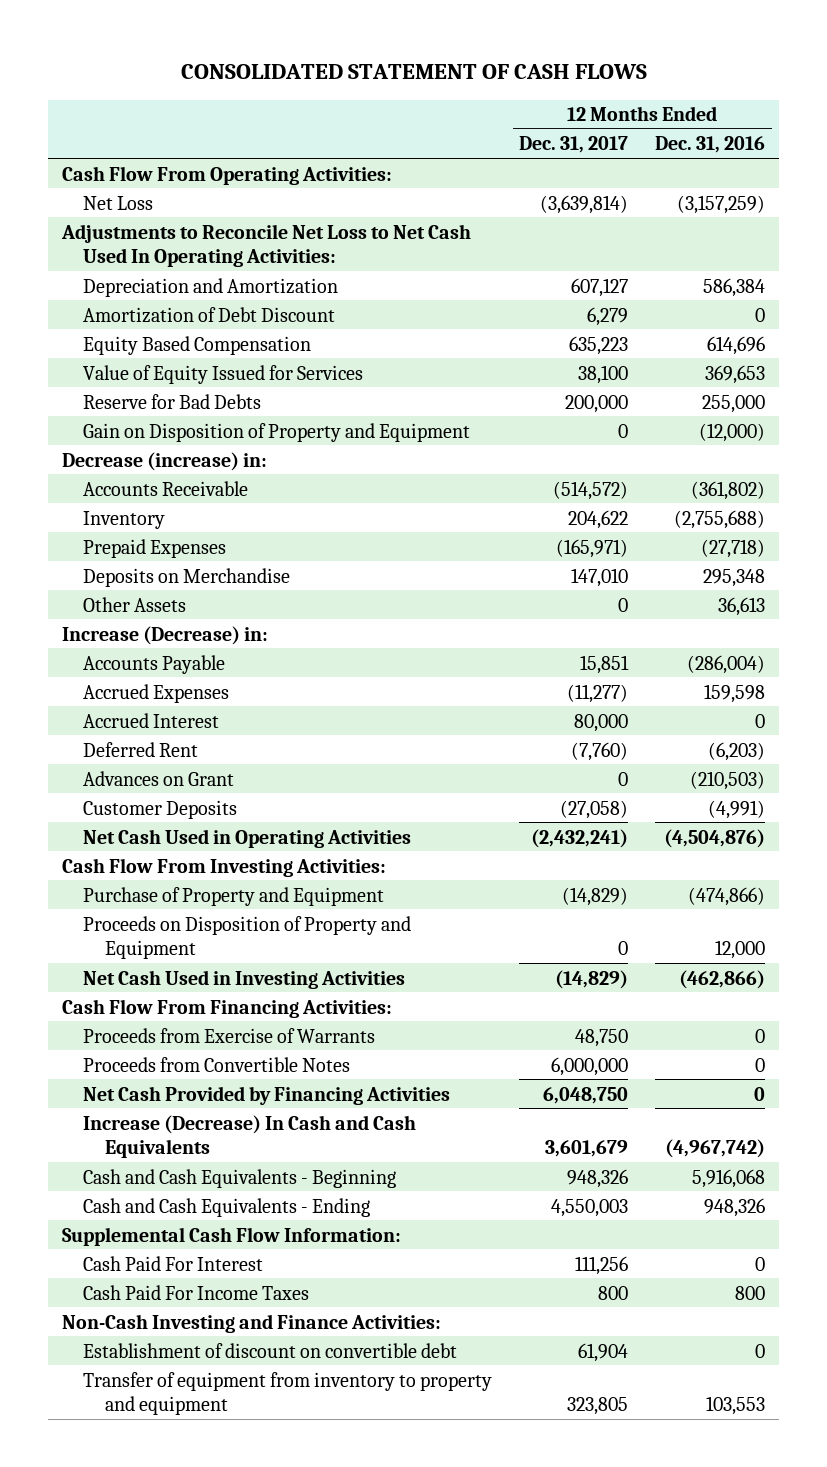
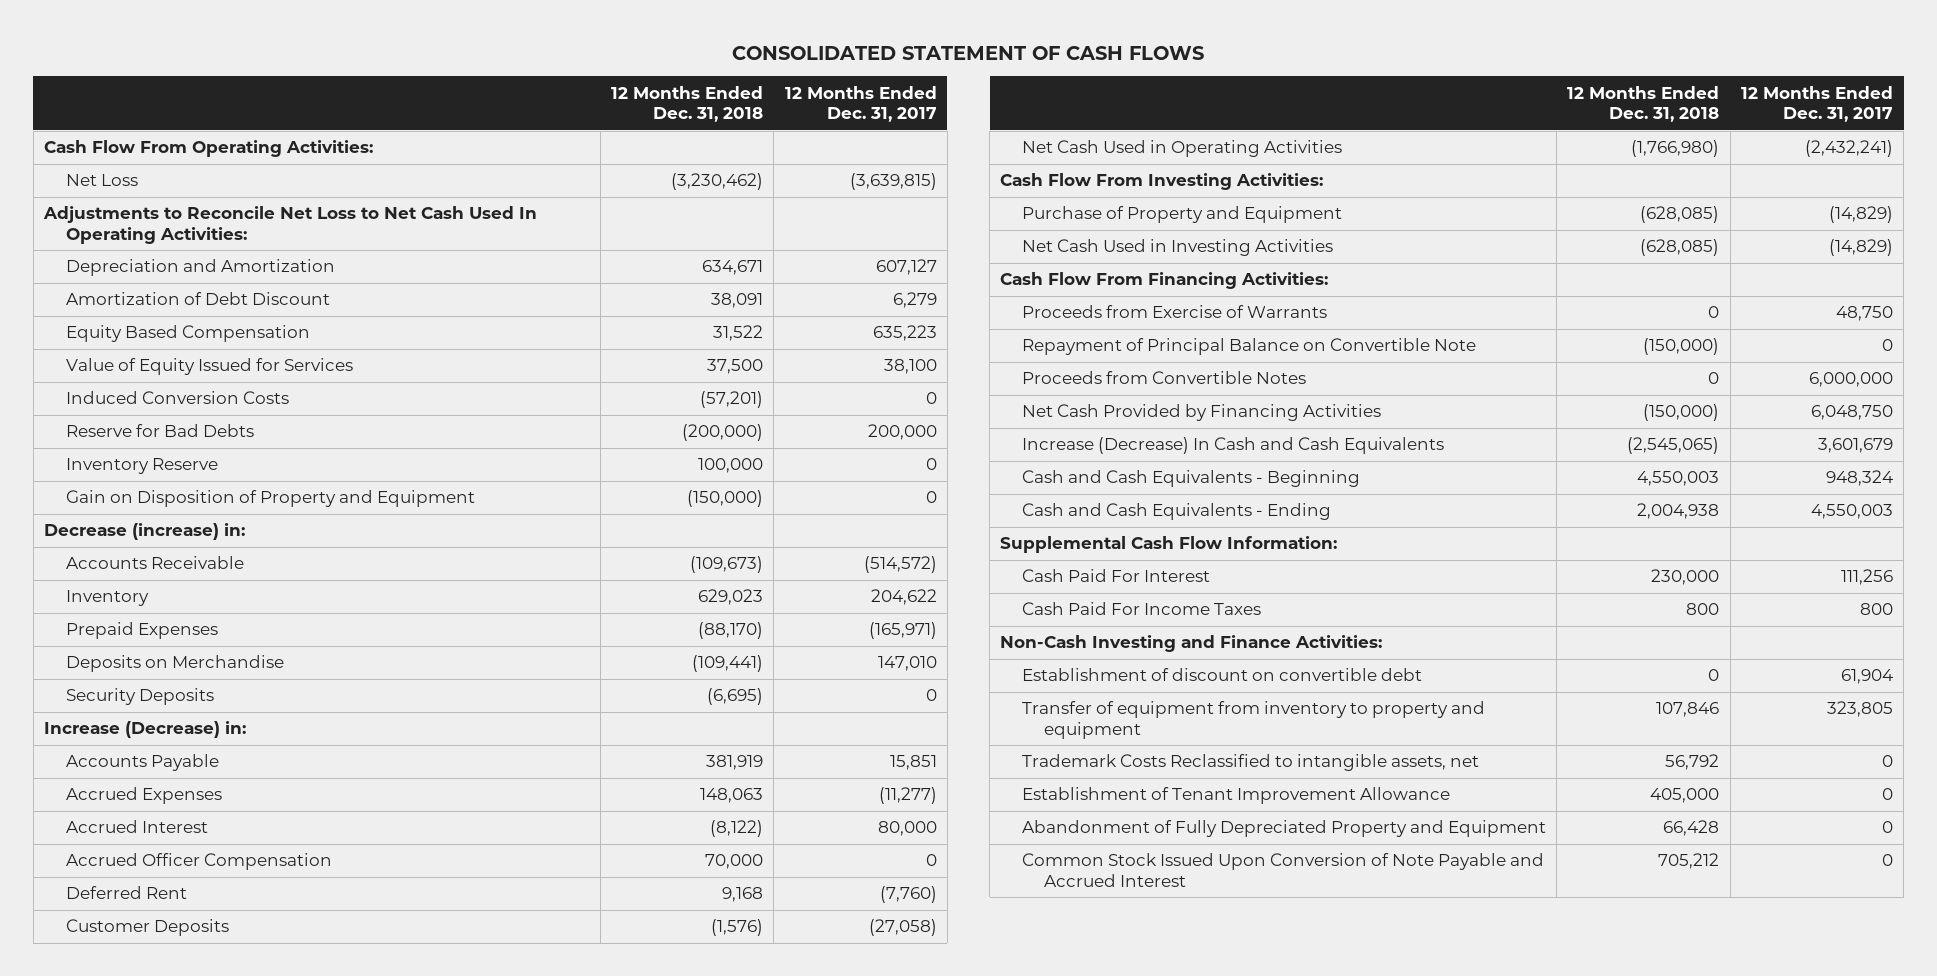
[655,136,766,154] Dec. 31, 2016 -> none
none -> [611,85,764,123] 12 Months Ended Dec. 31, 2018
[540,194,629,214] (3,639,814) -> [849,173,937,191] (3,639,815)
none -> [65,391,289,405] Induced Conversion Costs
none -> [65,458,218,475] Inventory Reserve
[83,596,187,612] Other Assets -> [65,688,214,706] Security Deposits
none -> [65,853,332,871] Accrued Officer Compensation
[83,770,235,786] Advances on Grant -> none
[83,915,412,960] Proceeds on Disposition of Property and Equipment -> none
none -> [1021,338,1476,356] Repayment of Principal Balance on Convertible Note
[567,1168,629,1188] 948,326 -> [1825,470,1893,487] 948,324
none -> [1021,754,1479,772] Trademark Costs Reclassified to intangible assets, net
none -> [1021,787,1450,805] Establishment of Tenant Improvement Allowance
none -> [1021,820,1546,838] Abandonment of Fully Depreciated Property and Equipment
none -> [1021,853,1544,887] Common Stock Issued Upon Conversion of Note Payable and Accrued Interest

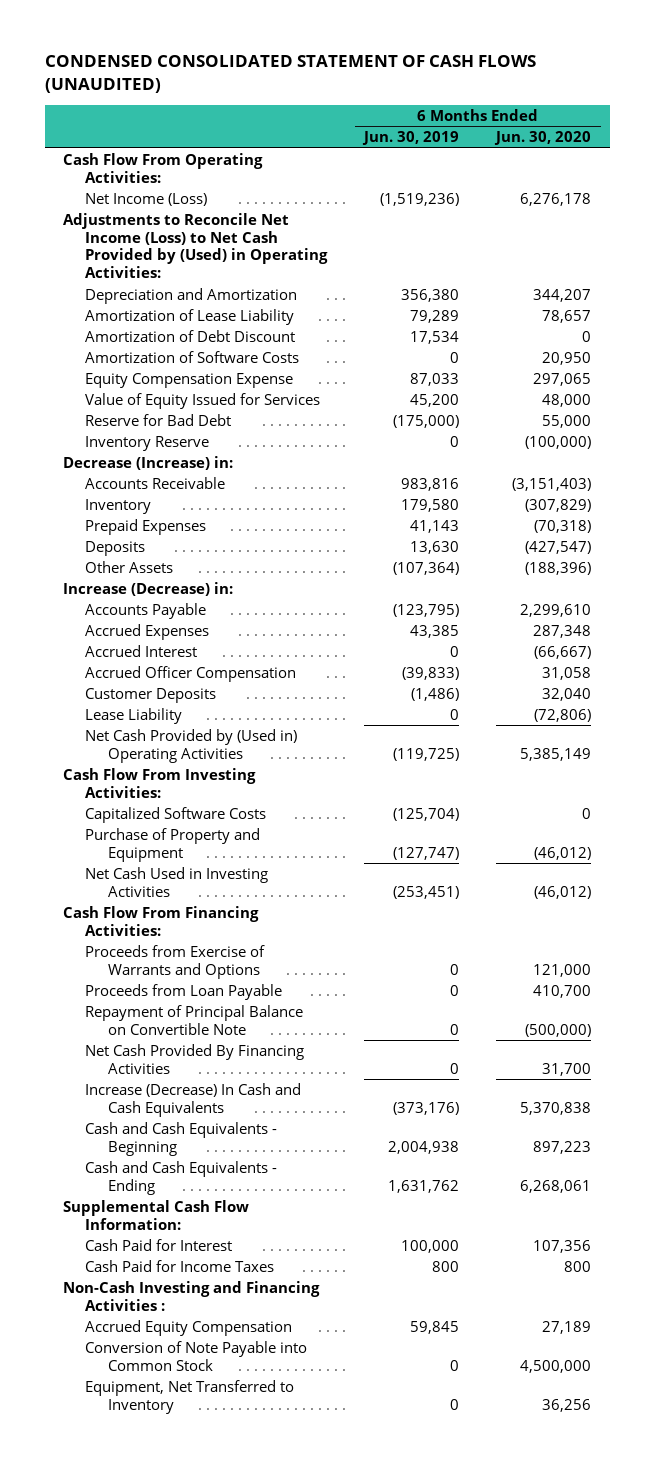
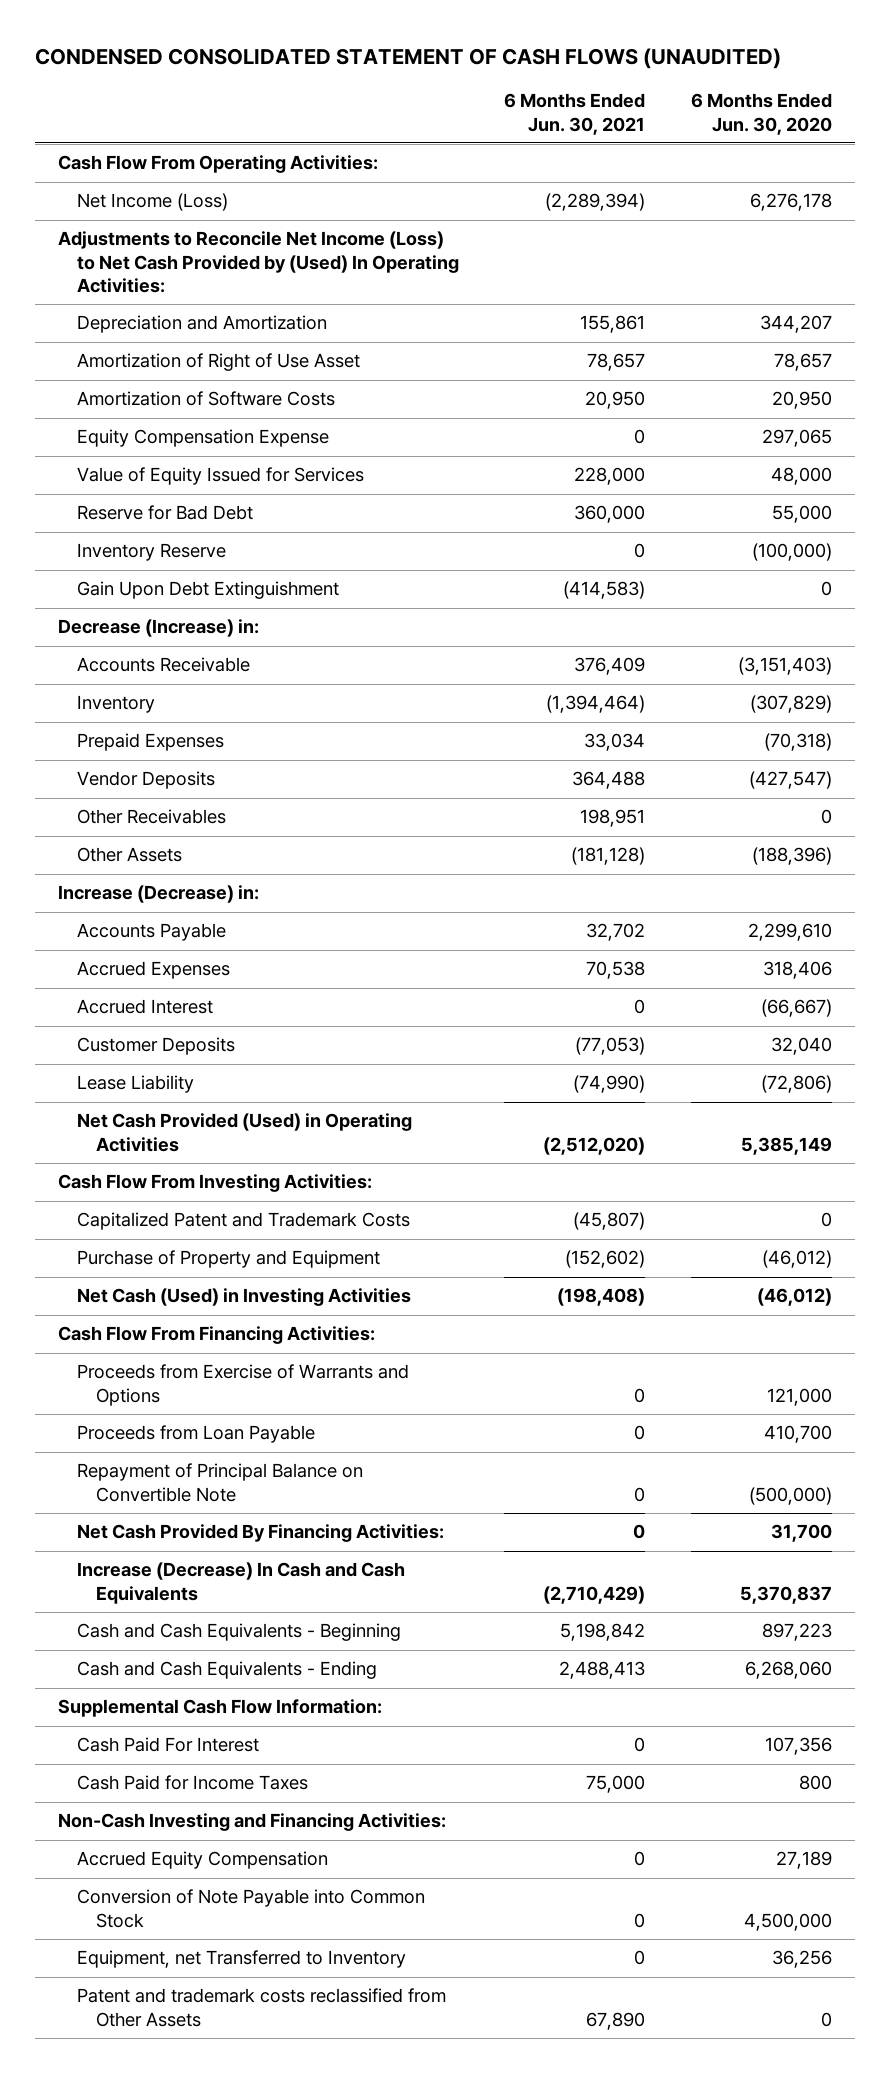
[362,131,460,146] Jun. 30, 2019 -> none
none -> [504,93,646,135] 6 Months Ended Jun. 30, 2021
[63,212,329,279] Adjustments to Reconcile Net Income (Loss) to Net Cash Provided by (Used) in Operating Activities: -> [57,231,459,294] Adjustments to Reconcile Net Income (Loss) to Net Cash Provided by (Used) In Operating Activities:
[85,329,296,342] Amortization of Debt Discount -> none
[85,308,295,325] Amortization of Lease Liability -> [76,353,360,372] Amortization of Right of Use Asset
none -> [76,581,339,600] Gain Upon Debt Extinguishment
[85,540,146,556] Deposits -> [76,771,215,790] Vendor Deposits
none -> [76,809,226,825] Other Receivables
[533,624,592,638] 287,348 -> [762,961,832,980] 318,406
[85,665,297,682] Accrued Officer Compensation -> none
[85,728,298,763] Net Cash Provided by (Used in) Operating Activities -> [76,1113,412,1152] Net Cash Provided (Used) in Operating Activities
[85,806,267,823] Capitalized Software Costs -> none
none -> [76,1212,410,1231] Capitalized Patent and Trademark Costs
[85,866,269,897] Net Cash Used in Investing Activities -> [76,1288,411,1307] Net Cash (Used) in Investing Activities
[85,1043,305,1074] Net Cash Provided By Financing Activities -> [76,1524,444,1543] Net Cash Provided By Financing Activities:
[520,1101,592,1115] 5,370,838 -> [739,1585,832,1604] 5,370,837
[520,1179,592,1193] 6,268,061 -> [744,1661,832,1680] 6,268,060
[85,1238,233,1251] Cash Paid for Interest -> [76,1737,259,1753] Cash Paid For Interest
[63,1280,321,1311] Non-Cash Investing and Financing Activities : -> [57,1813,446,1832] Non-Cash Investing and Financing Activities:
[85,1379,295,1414] Equipment, Net Transferred to Inventory -> [76,1950,406,1969] Equipment, net Transferred to Inventory
none -> [76,1988,446,2027] Patent and trademark costs reclassified from Other Assets

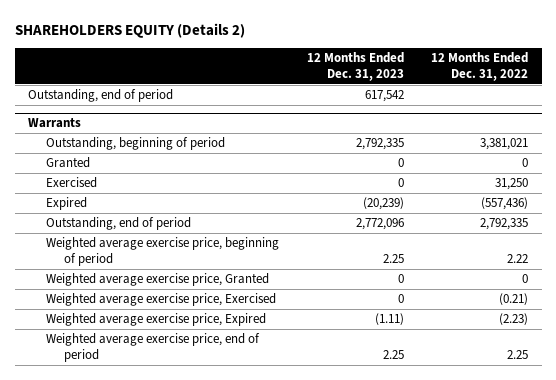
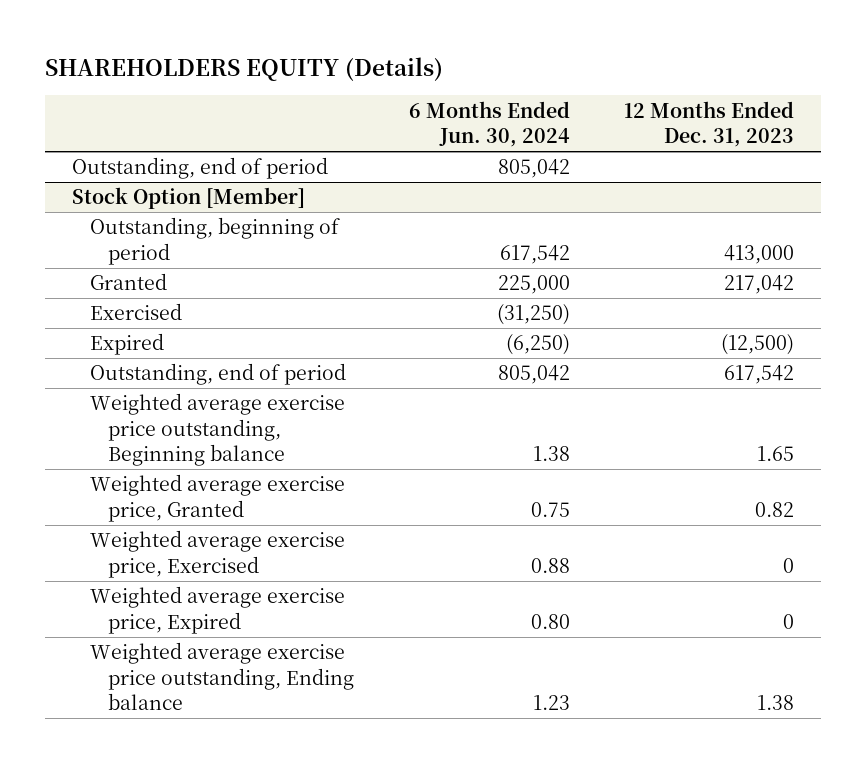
[14,22,245,38] SHAREHOLDERS EQUITY (Details 2) -> [45,56,444,81] SHAREHOLDERS EQUITY (Details)
[431,51,529,82] 12 Months Ended Dec. 31, 2022 -> none
none -> [408,100,570,148] 6 Months Ended Jun. 30, 2024
none -> [72,157,329,180] Outstanding, end of period
none -> [72,187,306,210] Stock Option [Member]
none -> [90,217,341,265] Outstanding, beginning of period
none -> [90,273,168,291] Granted
none -> [90,303,183,321] Exercised
none -> [90,333,165,356] Expired
[28,118,82,129] Warrants -> none
[46,137,226,151] Outstanding, beginning of period -> none
[46,157,91,169] Granted -> none
[46,177,98,189] Exercised -> none
[46,197,88,211] Expired -> none
[46,217,192,231] Outstanding, end of period -> none
[46,237,280,267] Weighted average exercise price, beginning of period -> [90,393,346,466] Weighted average exercise price outstanding, Beginning balance
[382,254,404,264] 2.25 -> [757,445,795,461] 1.65
[397,274,404,284] 0 -> [755,501,795,517] 0.82
[374,313,404,326] (1.11) -> [783,613,795,629] 0
[46,333,261,363] Weighted average exercise price, end of period -> [90,642,355,710] Weighted average exercise price outstanding, Ending balance
[382,350,404,360] 2.25 -> [757,694,795,710] 1.38

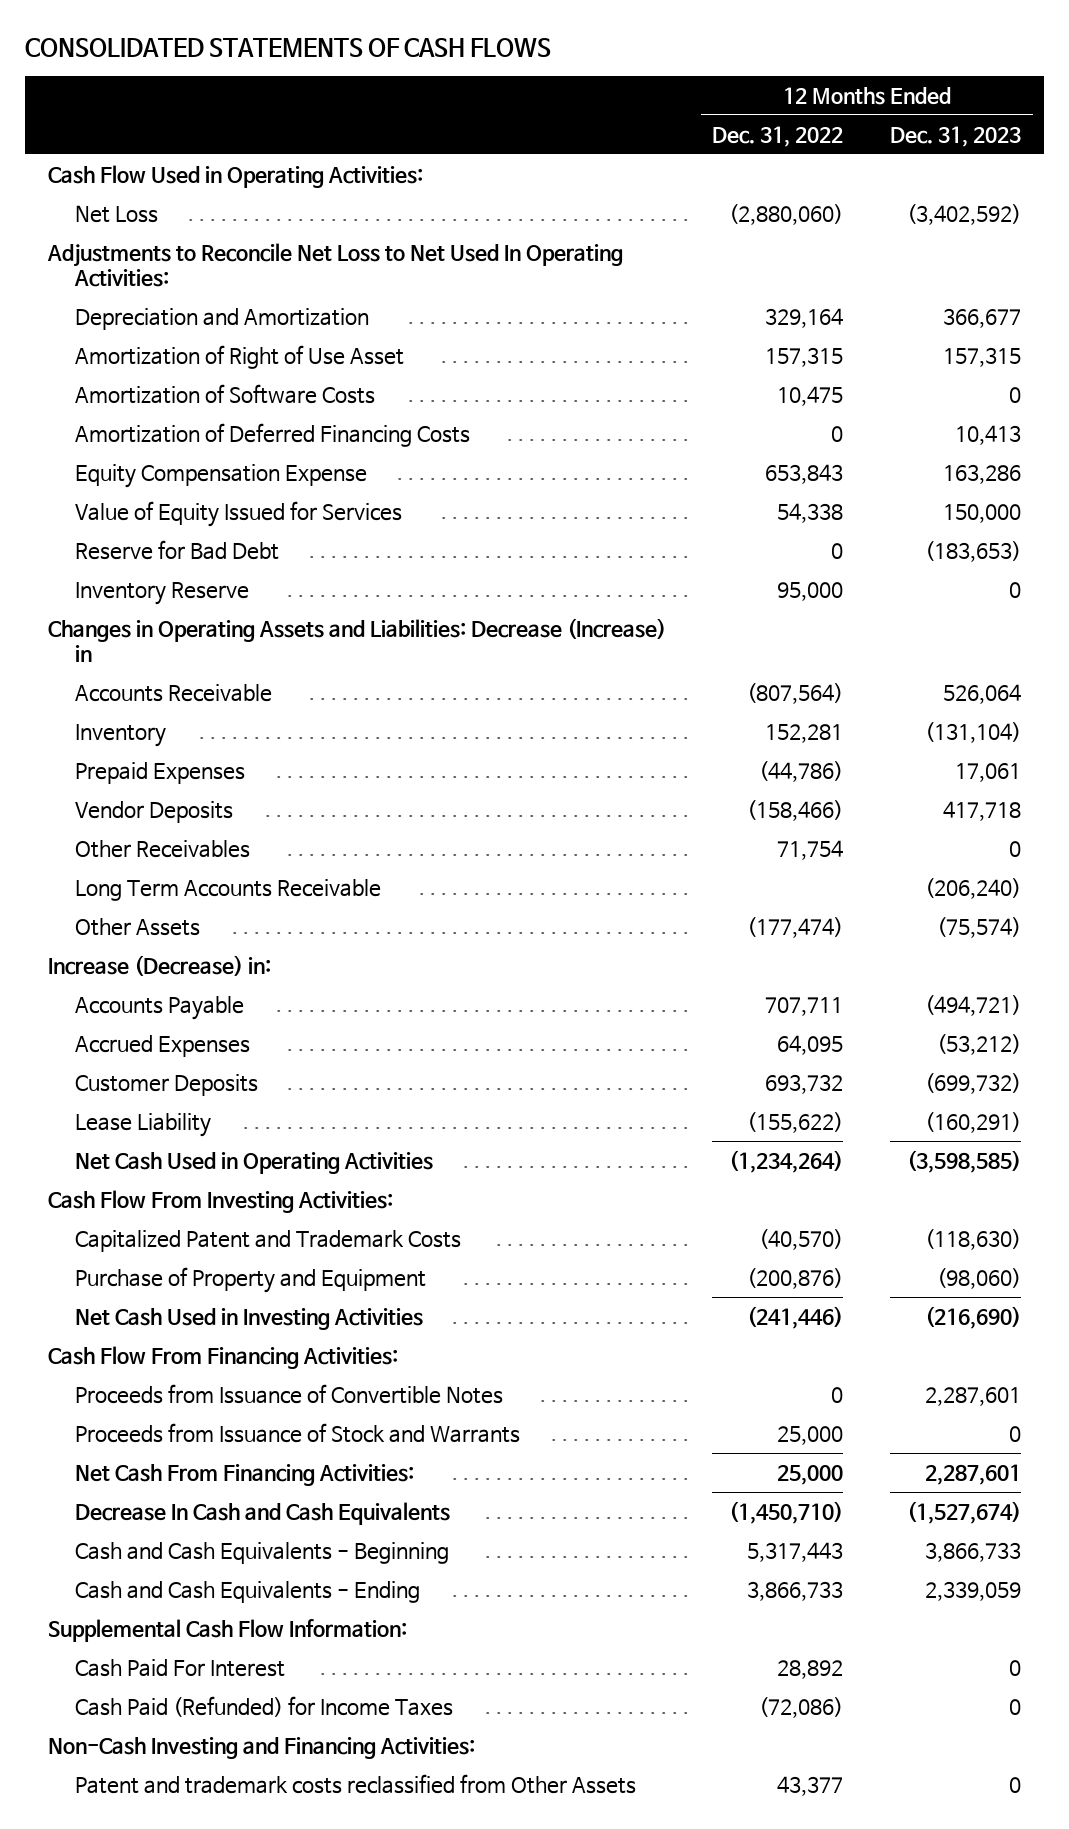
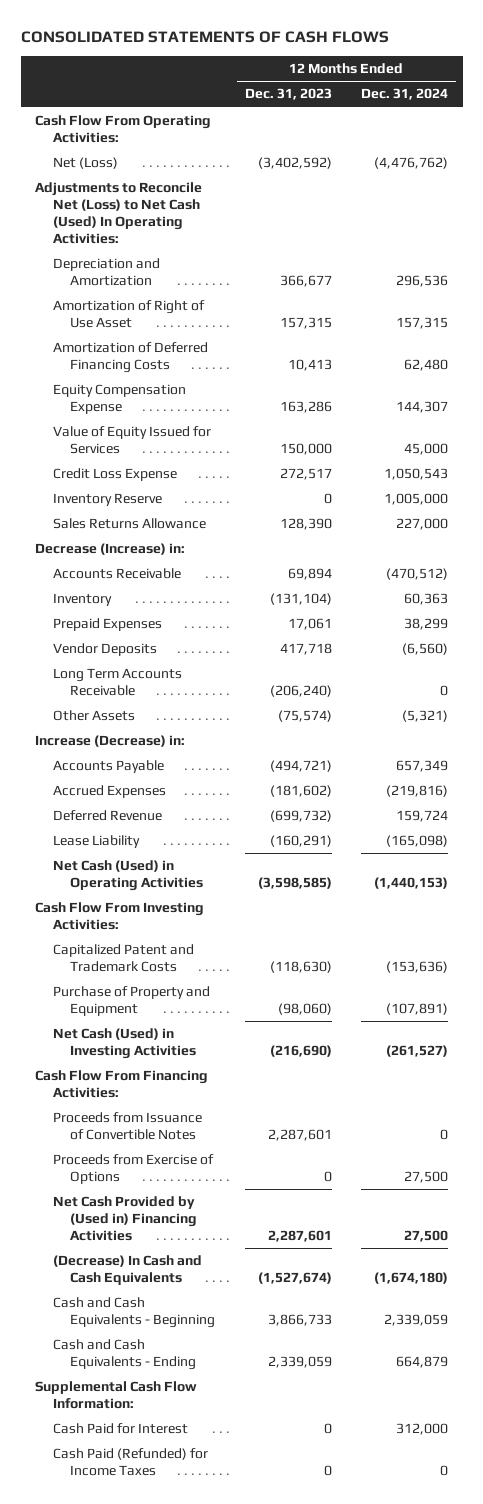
[712,125,844,147] Dec. 31, 2022 -> none
none -> [361,88,449,101] Dec. 31, 2024
[47,164,423,188] Cash Flow Used in Operating Activities: -> [35,115,212,143] Cash Flow From Operating Activities:
[75,204,159,223] Net Loss -> [52,157,118,170] Net (Loss)
[46,242,623,287] Adjustments to Reconcile Net Loss to Net Used In Operating Activities: -> [35,182,203,244] Adjustments to Reconcile Net (Loss) to Net Cash (Used) In Operating Activities:
[75,383,376,404] Amortization of Software Costs -> none
[75,539,280,560] Reserve for Bad Debt -> none
none -> [52,468,177,482] Credit Loss Expense
none -> [52,518,206,530] Sales Returns Allowance
[47,617,666,662] Changes in Operating Assets and Liabilities: Decrease (Increase) in -> [35,543,186,556] Decrease (Increase) in:
[943,683,1022,704] 526,064 -> [287,568,332,581] 69,894
[75,839,251,858] Other Receivables -> none
[937,1033,1022,1055] (53,212) -> [269,785,332,798] (181,602)
[75,1073,259,1096] Customer Deposits -> [52,810,162,822] Deferred Revenue
[75,1151,434,1174] Net Cash Used in Operating Activities -> [52,860,204,891] Net Cash (Used) in Operating Activities
[75,1307,424,1330] Net Cash Used in Investing Activities -> [52,1028,197,1059] Net Cash (Used) in Investing Activities
[75,1422,521,1443] Proceeds from Issuance of Stock and Warrants -> [52,1154,214,1184] Proceeds from Exercise of Options
[75,1463,415,1486] Net Cash From Financing Activities: -> [52,1196,198,1241] Net Cash Provided by (Used in) Financing Activities
[75,1501,451,1525] Decrease In Cash and Cash Equivalents -> [52,1255,202,1285] (Decrease) In Cash and Cash Equivalents
[75,1658,286,1677] Cash Paid For Interest -> [52,1423,188,1435] Cash Paid for Interest
[47,1736,475,1759] Non-Cash Investing and Financing Activities: -> none
[75,1773,637,1794] Patent and trademark costs reclassified from Other Assets -> none

